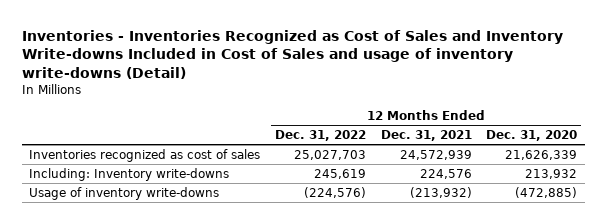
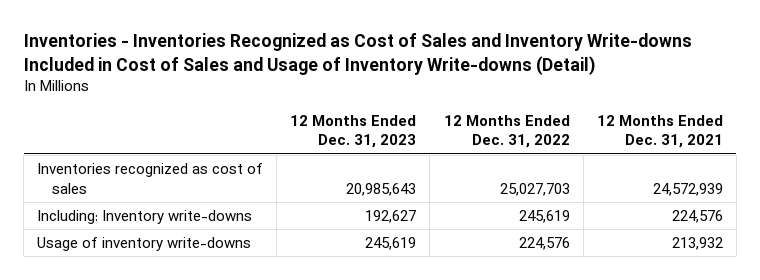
[21,29,563,79] Inventories - Inventories Recognized as Cost of Sales and Inventory Write-downs Included in Cost of Sales and usage of inventory write-downs (Detail) -> [23,33,692,75] Inventories - Inventories Recognized as Cost of Sales and Inventory Write-downs Included in Cost of Sales and Usage of Inventory Write-downs (Detail)
[486,130,578,142] Dec. 31, 2020 -> none
none -> [290,114,417,149] 12 Months Ended Dec. 31, 2023
[304,186,367,198] (224,576) -> [518,237,570,251] 224,576
[409,186,472,198] (213,932) -> [671,237,723,251] 213,932

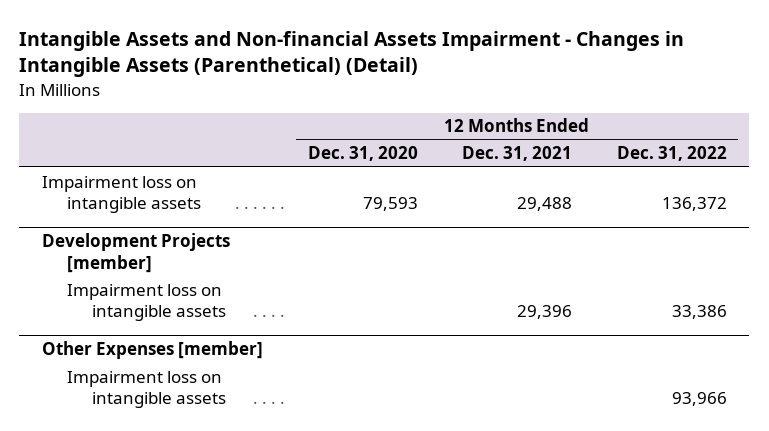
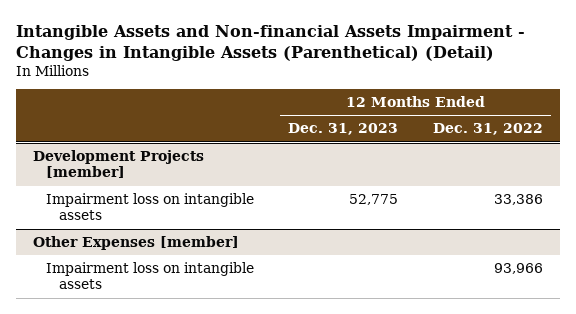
[307,146,418,162] Dec. 31, 2020 -> none
[462,146,573,162] Dec. 31, 2021 -> none
none -> [288,123,399,136] Dec. 31, 2023
[41,175,201,214] Impairment loss on intangible assets -> none

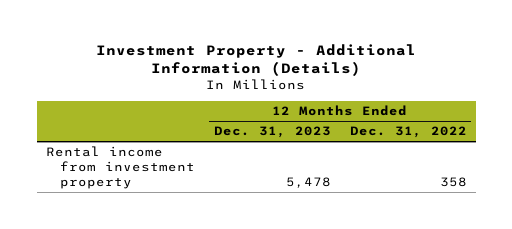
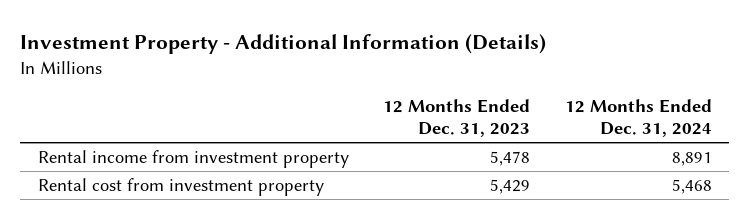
[349,126,467,139] Dec. 31, 2022 -> none
none -> [565,99,713,138] 12 Months Ended Dec. 31, 2024
none -> [37,177,324,196] Rental cost from investment property

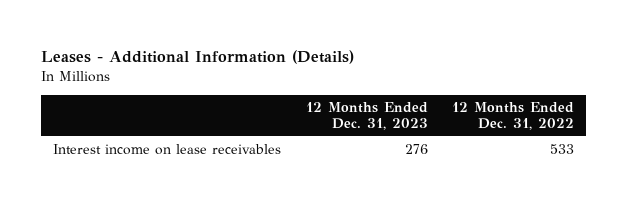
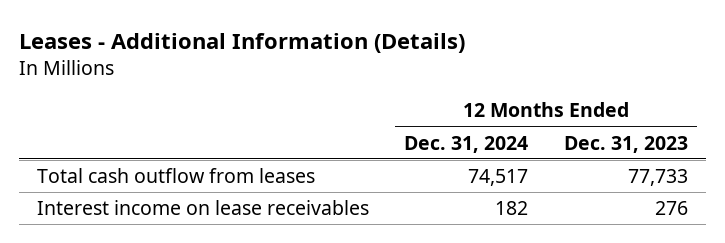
[452,102,575,131] 12 Months Ended Dec. 31, 2022 -> none
none -> [404,135,529,153] Dec. 31, 2024
none -> [36,168,315,184] Total cash outflow from leases

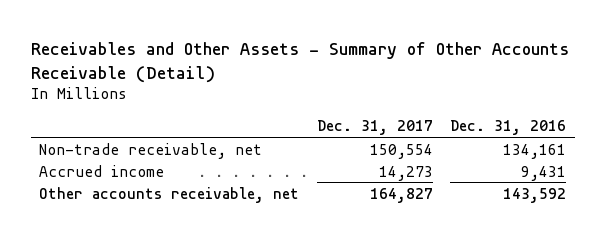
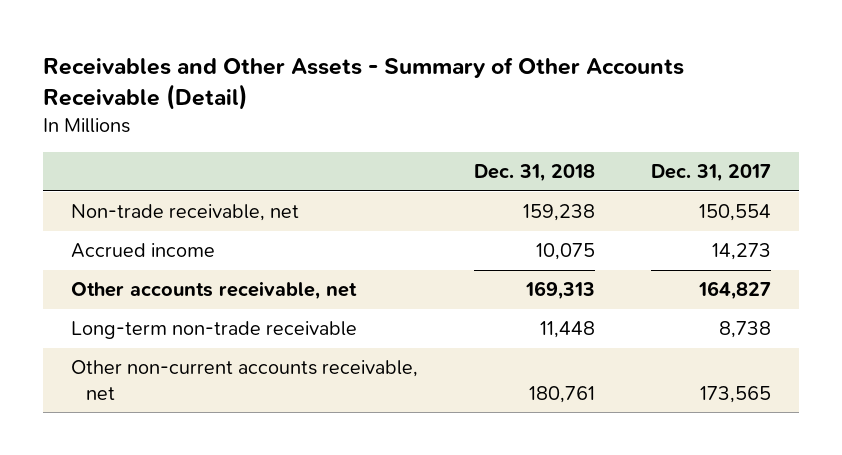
[450,120,567,136] Dec. 31, 2016 -> none
none -> [474,164,596,183] Dec. 31, 2018
none -> [71,321,358,340] Long-term non-trade receivable
none -> [71,360,419,400] Other non-current accounts receivable, net

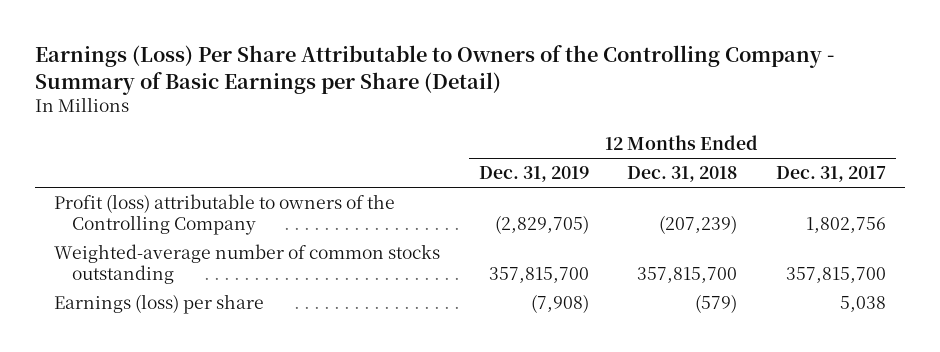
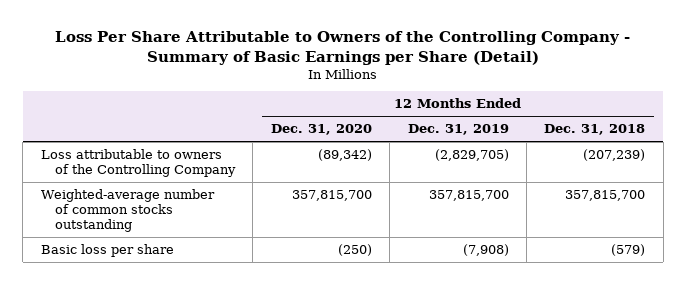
[34,44,834,95] Earnings (Loss) Per Share Attributable to Owners of the Controlling Company - Summary of Basic Earnings per Share (Detail) -> [55,31,631,65] Loss Per Share Attributable to Owners of the Controlling Company - Summary of Basic Earnings per Share (Detail)
[775,166,886,183] Dec. 31, 2017 -> none
none -> [270,124,372,136] Dec. 31, 2020
[54,193,396,235] Profit (loss) attributable to owners of the Controlling Company -> [40,149,236,178] Loss attributable to owners of the Controlling Company
[54,293,265,314] Earnings (loss) per share -> [40,244,174,258] Basic loss per share

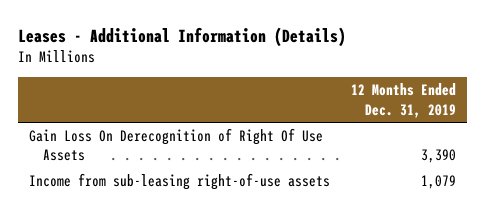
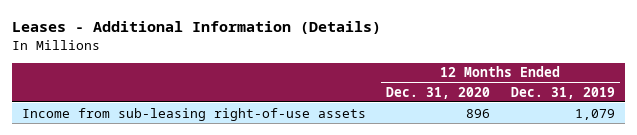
none -> [386,86,491,99] Dec. 31, 2020
[28,128,323,162] Gain Loss On Derecognition of Right Of Use Assets -> none

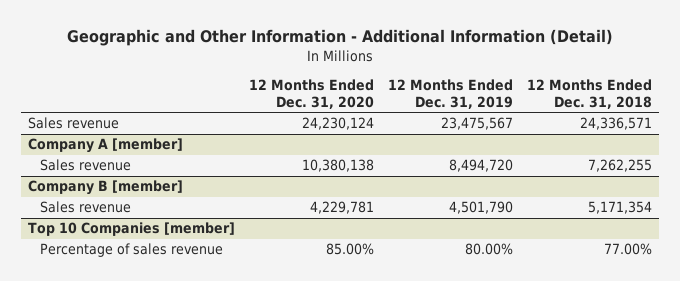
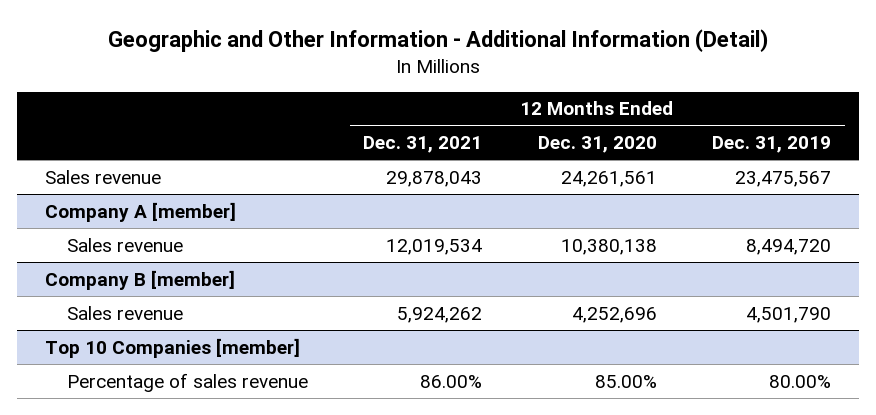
[526,78,652,110] 12 Months Ended Dec. 31, 2018 -> none
none -> [363,136,483,154] Dec. 31, 2021
[301,117,374,131] 24,230,124 -> [560,170,657,187] 24,261,561
[309,201,374,215] 4,229,781 -> [571,306,657,323] 4,252,696

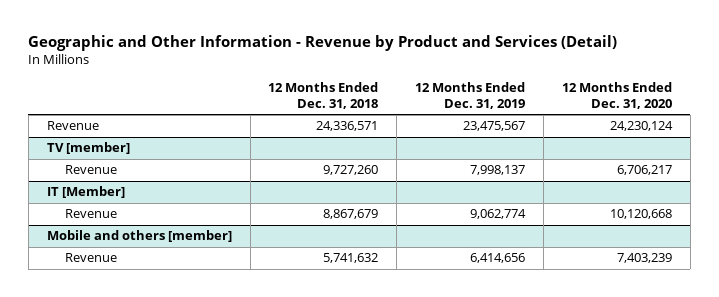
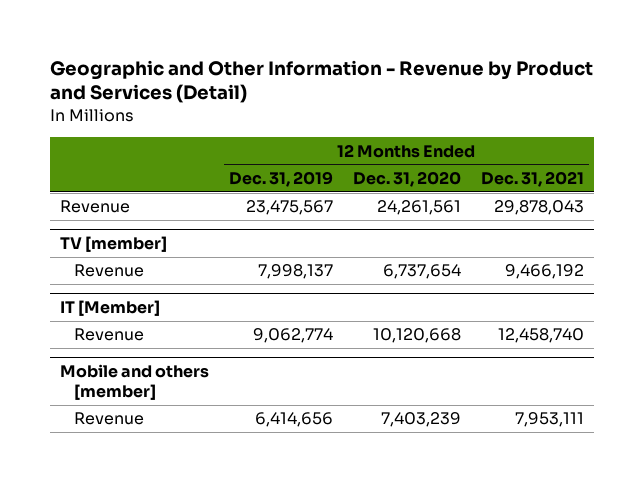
[268,81,379,109] 12 Months Ended Dec. 31, 2018 -> none
none -> [480,170,584,187] Dec. 31, 2021
[609,121,673,132] 24,230,124 -> [376,200,461,216] 24,261,561
[616,165,672,176] 6,706,217 -> [382,264,461,280] 6,737,654

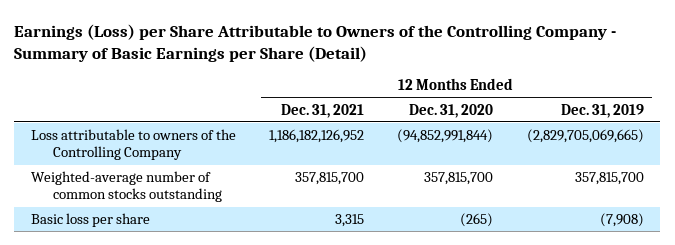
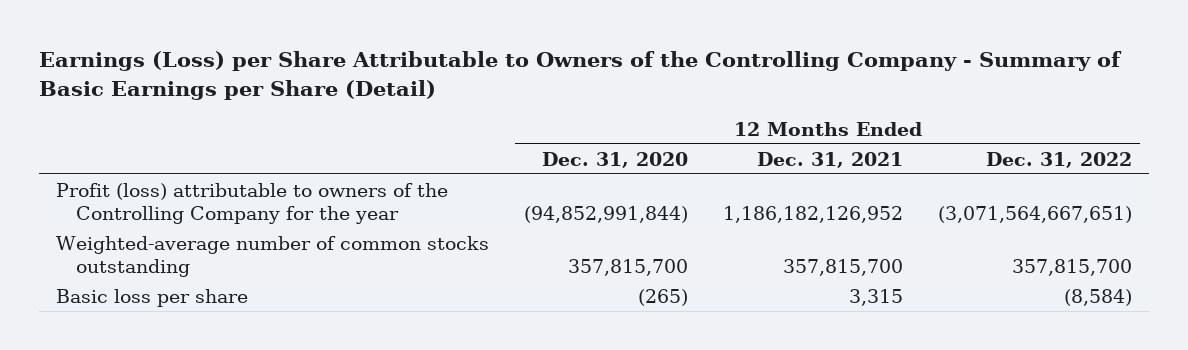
[560,103,644,118] Dec. 31, 2019 -> none
none -> [985,151,1132,168] Dec. 31, 2022
[31,129,237,161] Loss attributable to owners of the Controlling Company -> [56,182,449,225] Profit (loss) attributable to owners of the Controlling Company for the year

